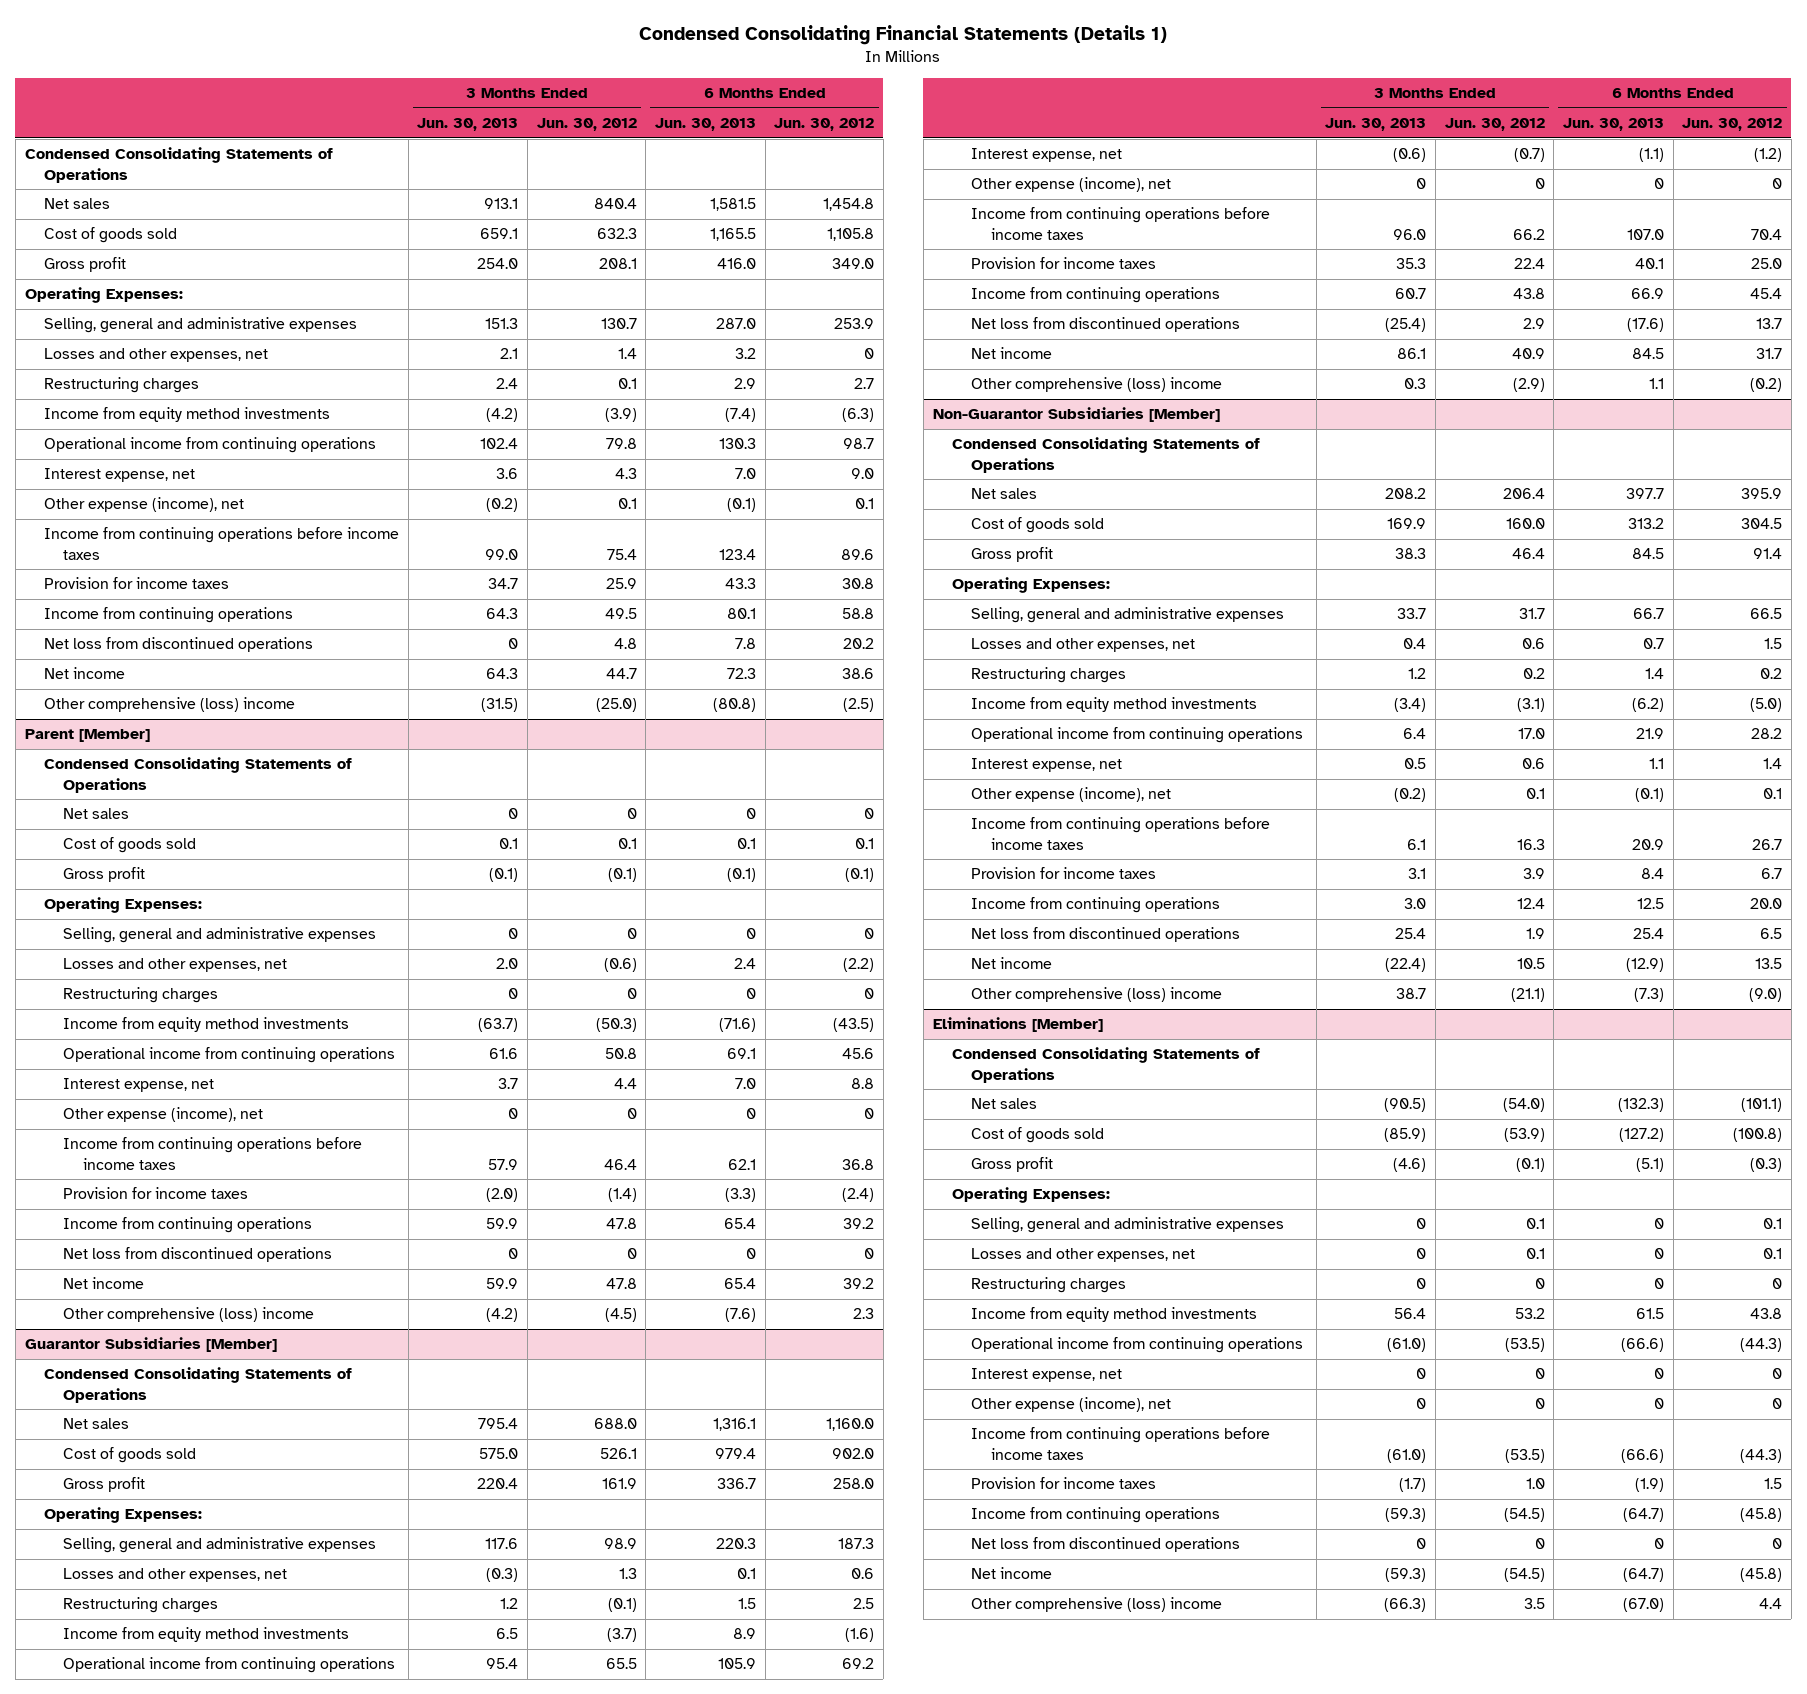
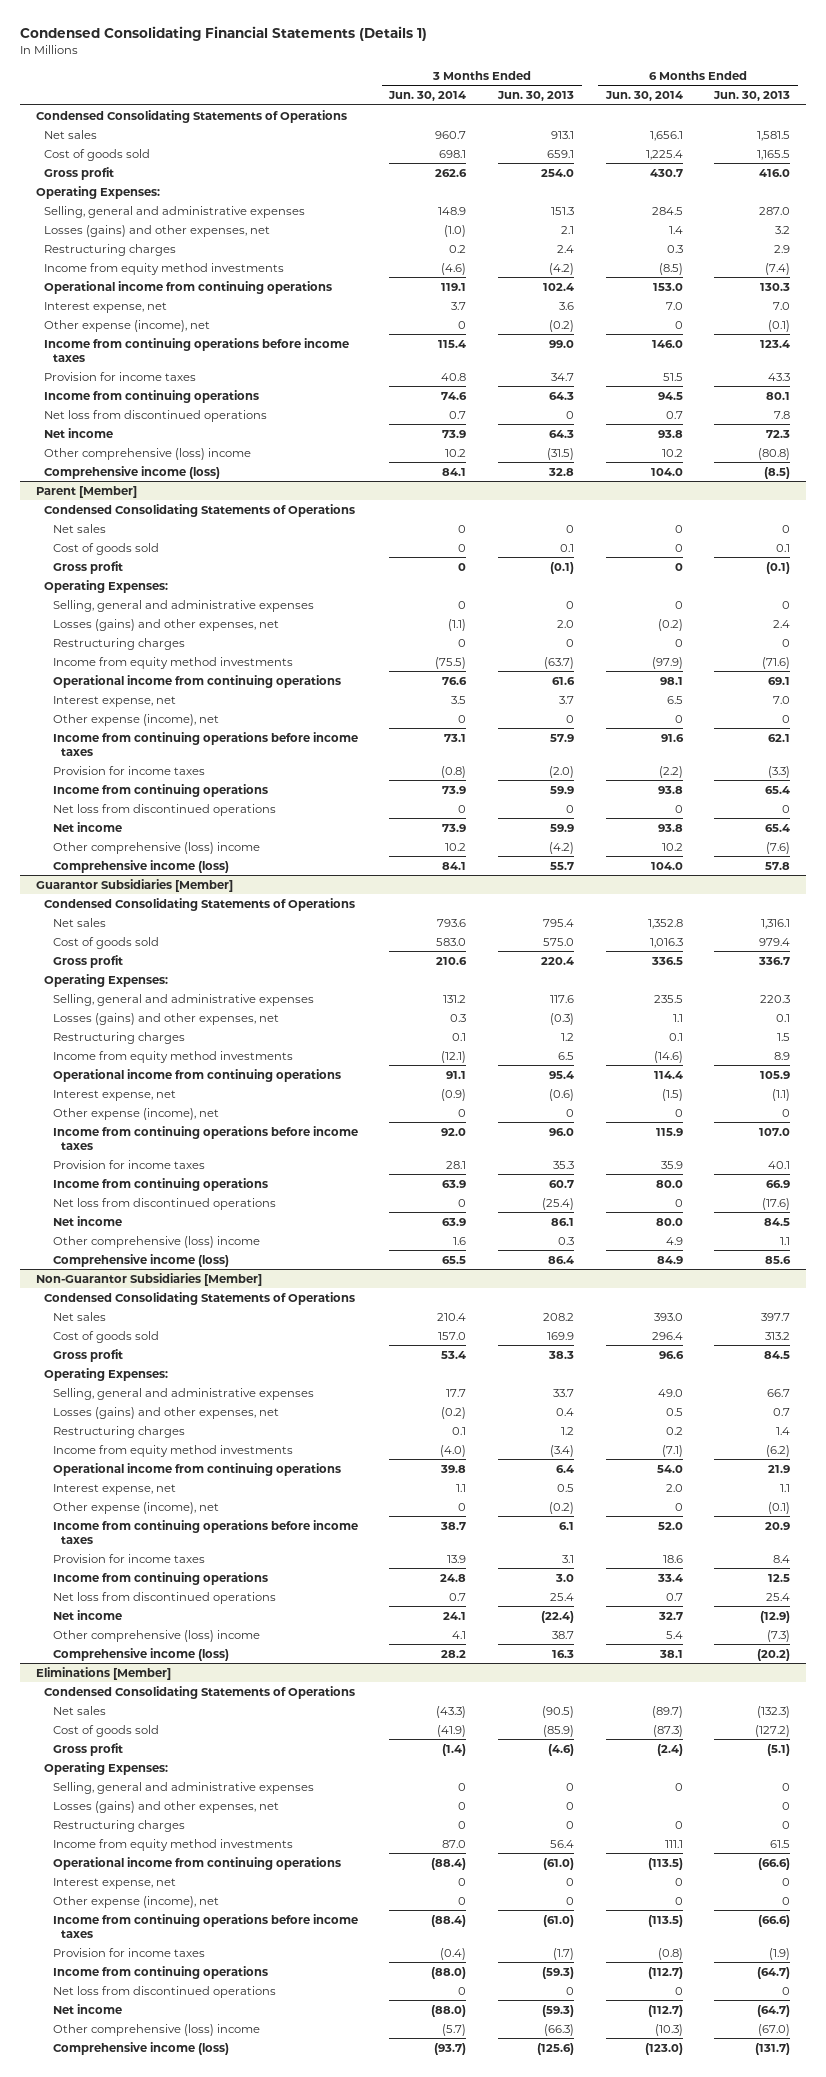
[536,118,637,132] Jun. 30, 2012 -> none
[774,118,875,132] Jun. 30, 2012 -> none
none -> [388,91,467,102] Jun. 30, 2014
none -> [604,91,683,102] Jun. 30, 2014
[43,348,268,363] Losses and other expenses, net -> [44,224,271,237] Losses (gains) and other expenses, net
none -> [44,465,221,479] Comprehensive income (loss)
[63,958,288,973] Losses and other expenses, net -> [52,618,279,631] Losses (gains) and other expenses, net
none -> [52,859,229,873] Comprehensive income (loss)
[63,1568,288,1583] Losses and other expenses, net -> [52,1012,279,1025] Losses (gains) and other expenses, net
none -> [52,1253,229,1267] Comprehensive income (loss)
[971,638,1196,653] Losses and other expenses, net -> [52,1406,279,1419] Losses (gains) and other expenses, net
none -> [52,1647,229,1661] Comprehensive income (loss)
[971,1248,1196,1263] Losses and other expenses, net -> [52,1800,279,1813] Losses (gains) and other expenses, net
none -> [52,2041,229,2055] Comprehensive income (loss)

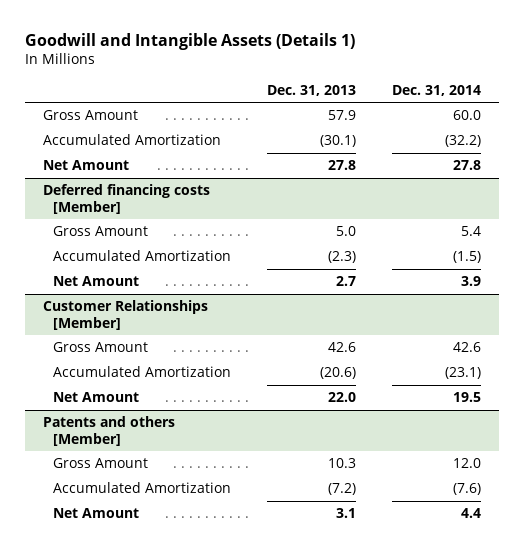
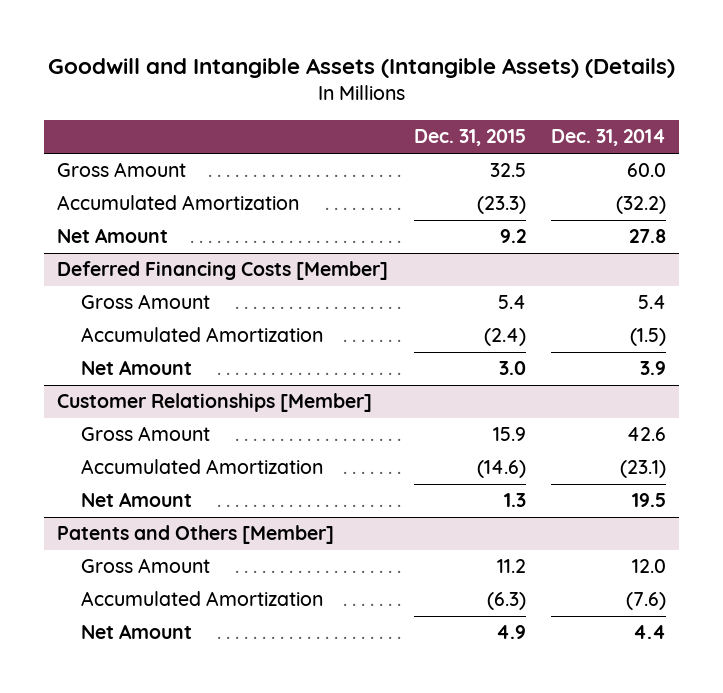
[24,32,355,50] Goodwill and Intangible Assets (Details 1) -> [47,58,675,79] Goodwill and Intangible Assets (Intangible Assets) (Details)
[267,84,357,96] Dec. 31, 2013 -> none
none -> [413,129,526,147] Dec. 31, 2015
[42,184,210,214] Deferred financing costs [Member] -> [56,261,388,281] Deferred Financing Costs [Member]
[42,416,175,446] Patents and others [Member] -> [56,525,334,545] Patents and Others [Member]

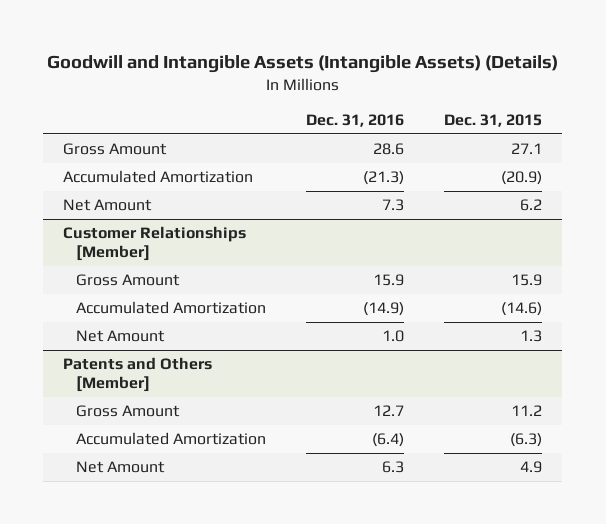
[551,129,667,147] Dec. 31, 2014 -> none
none -> [306,114,405,128] Dec. 31, 2016
[56,261,388,281] Deferred Financing Costs [Member] -> none
[81,294,211,310] Gross Amount -> none
[81,327,324,343] Accumulated Amortization -> none
[81,360,193,376] Net Amount -> none
[489,163,526,178] 32.5 -> [511,143,543,155] 27.1
[476,196,526,215] (23.3) -> [501,171,543,186] (20.9)
[499,229,526,244] 9.2 -> [520,199,543,212] 6.2

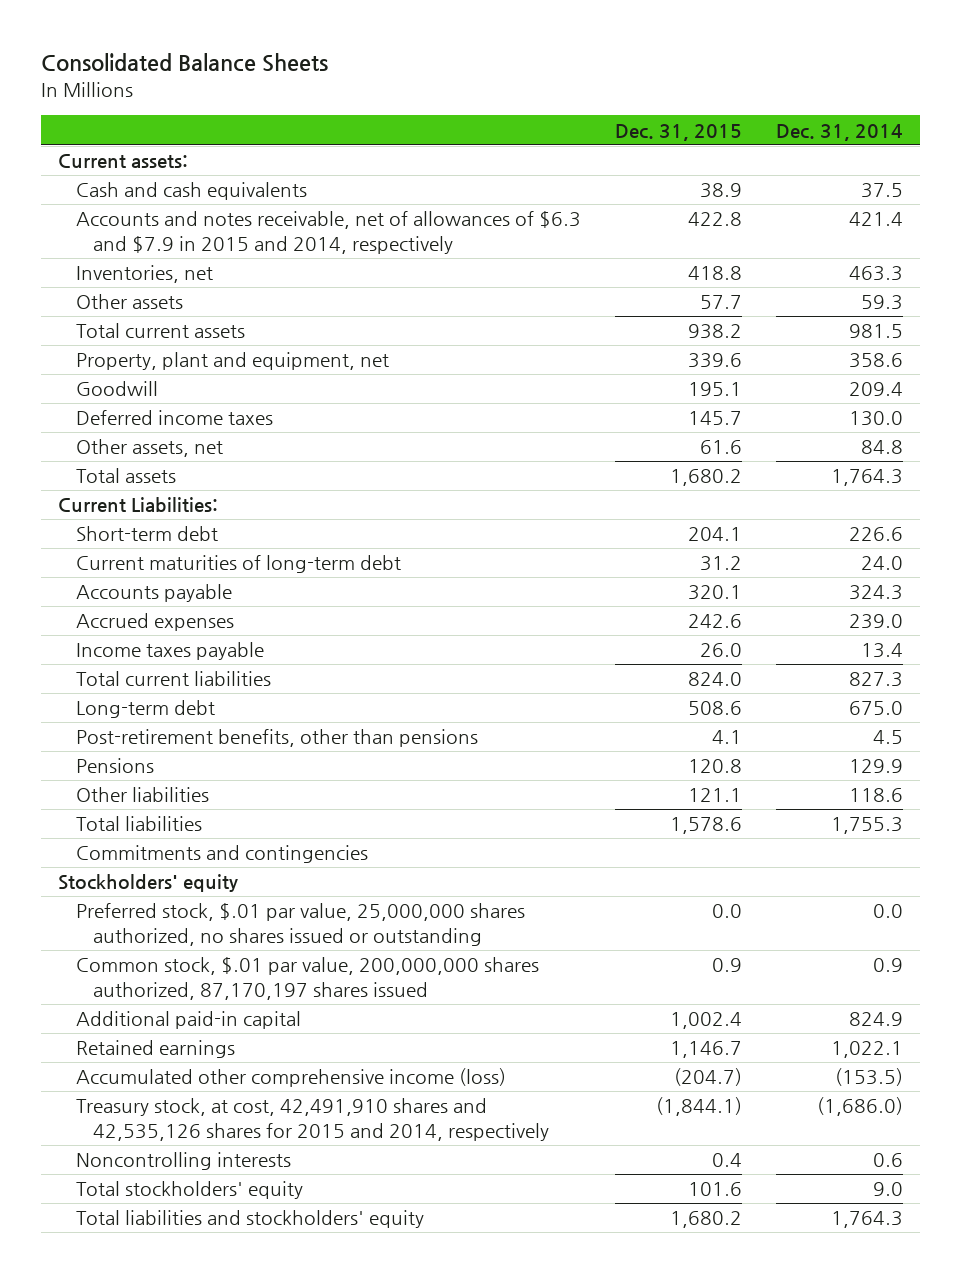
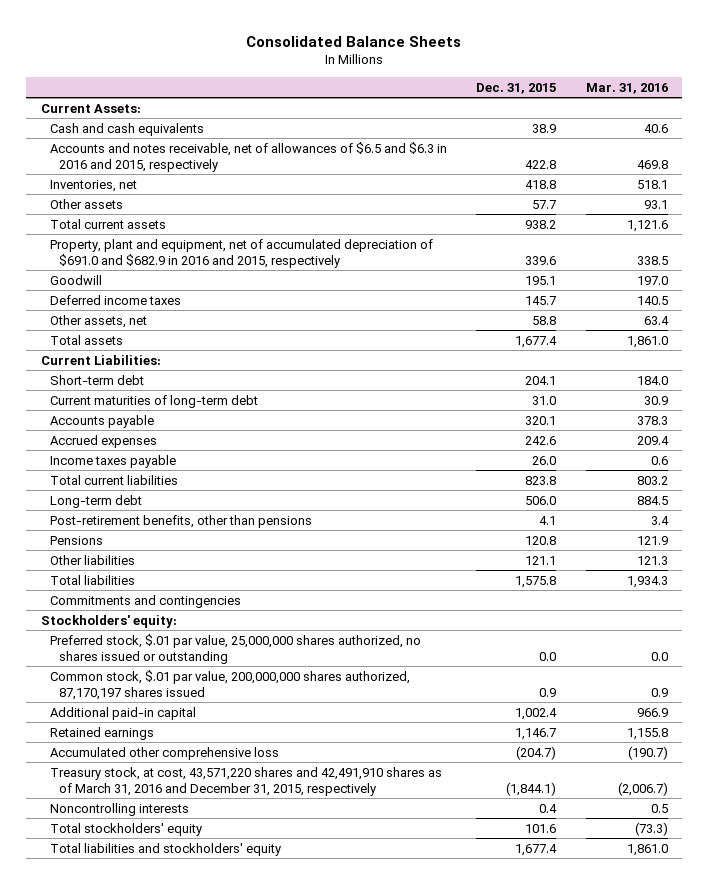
[775,123,903,141] Dec. 31, 2014 -> none
none -> [585,83,668,95] Mar. 31, 2016
[57,154,188,169] Current assets: -> [41,103,142,113] Current Assets:
[75,211,581,254] Accounts and notes receivable, net of allowances of $6.3 and $7.9 in 2015 and 2014, respectively -> [50,141,448,172] Accounts and notes receivable, net of allowances of $6.5 and $6.3 in 2016 and 2015, respectively
[75,352,389,371] Property, plant and equipment, net -> [50,238,434,268] Property, plant and equipment, net of accumulated depreciation of $691.0 and $682.9 in 2016 and 2015, respectively
[699,440,742,455] 61.6 -> [532,315,557,325] 58.8
[669,469,742,487] 1,680.2 -> [515,335,558,348] 1,677.4
[699,556,742,572] 31.2 -> [532,395,557,405] 31.0
[687,672,742,687] 824.0 -> [525,475,557,485] 823.8
[687,701,742,716] 508.6 -> [525,495,557,505] 506.0
[669,817,742,835] 1,578.6 -> [515,575,557,588] 1,575.8
[57,874,238,893] Stockholders' equity -> [41,614,178,628] Stockholders' equity:
[75,1068,506,1088] Accumulated other comprehensive income (loss) -> [50,746,280,760] Accumulated other comprehensive loss
[75,1098,550,1141] Treasury stock, at cost, 42,491,910 shares and 42,535,126 shares for 2015 and 2014, respectively -> [50,766,443,796] Treasury stock, at cost, 43,571,220 shares and 42,491,910 shares as of March 31, 2016 and December 31, 2015, respectively
[669,1211,742,1229] 1,680.2 -> [515,843,558,856] 1,677.4

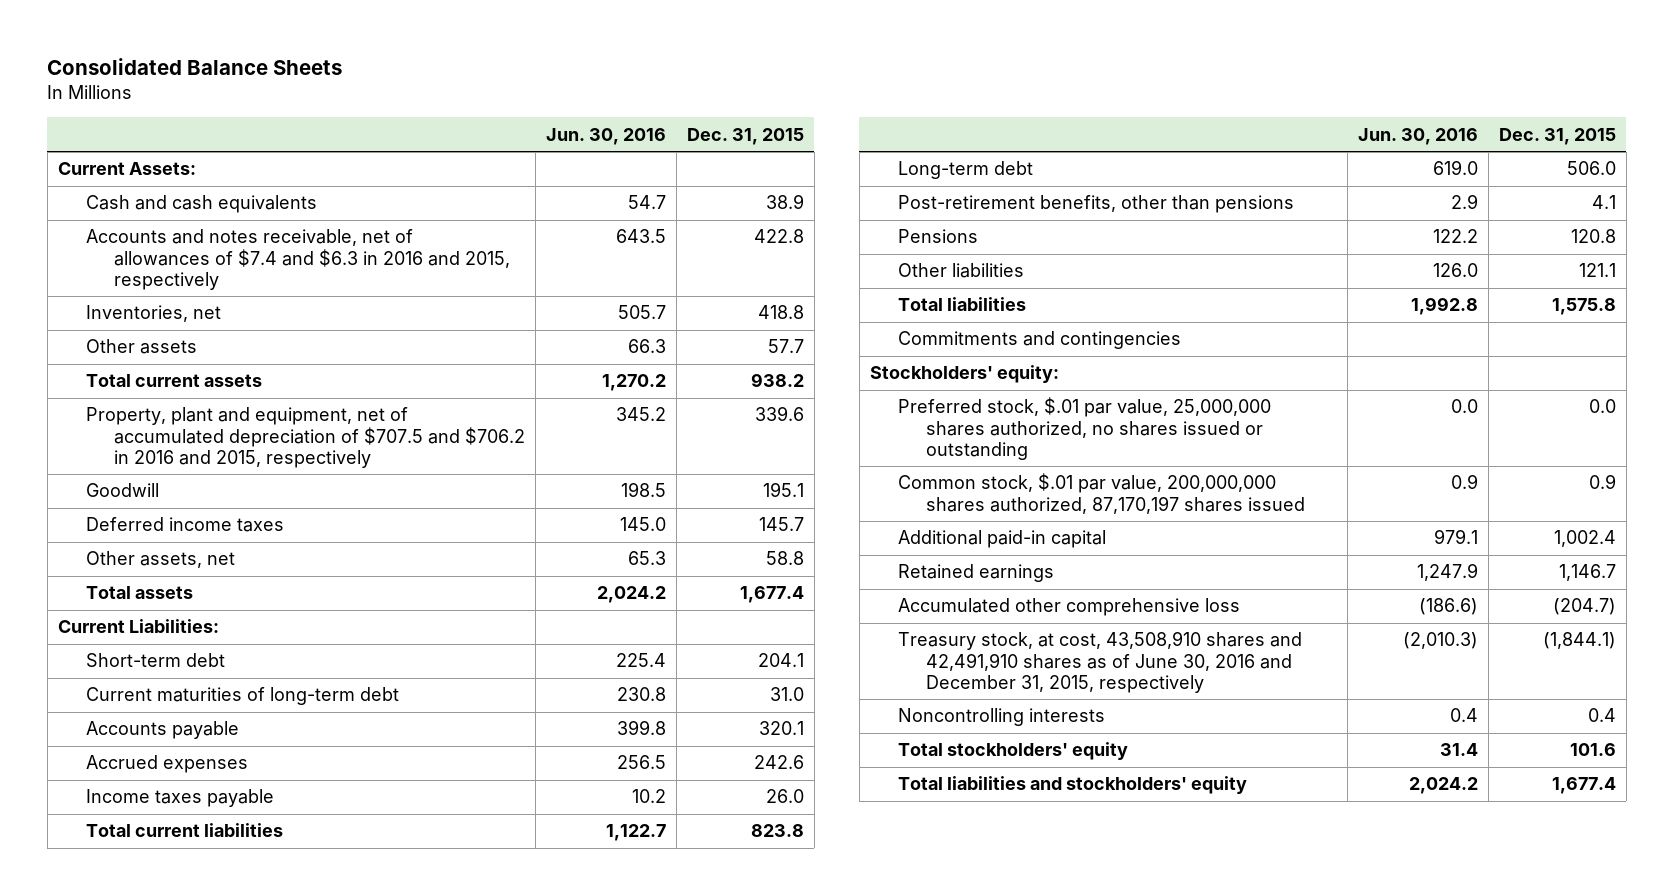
[585,83,668,95] Mar. 31, 2016 -> none
none -> [545,127,666,145] Jun. 30, 2016
[50,141,448,172] Accounts and notes receivable, net of allowances of $6.5 and $6.3 in 2016 and 2015, respectively -> [85,229,510,290] Accounts and notes receivable, net of allowances of $7.4 and $6.3 in 2016 and 2015, respectively
[50,238,434,268] Property, plant and equipment, net of accumulated depreciation of $691.0 and $682.9 in 2016 and 2015, respectively -> [85,407,525,468] Property, plant and equipment, net of accumulated depreciation of $707.5 and $706.2 in 2016 and 2015, respectively
[50,766,443,796] Treasury stock, at cost, 43,571,220 shares and 42,491,910 shares as of March 31, 2016 and December 31, 2015, respectively -> [897,631,1302,693] Treasury stock, at cost, 43,508,910 shares and 42,491,910 shares as of June 30, 2016 and December 31, 2015, respectively

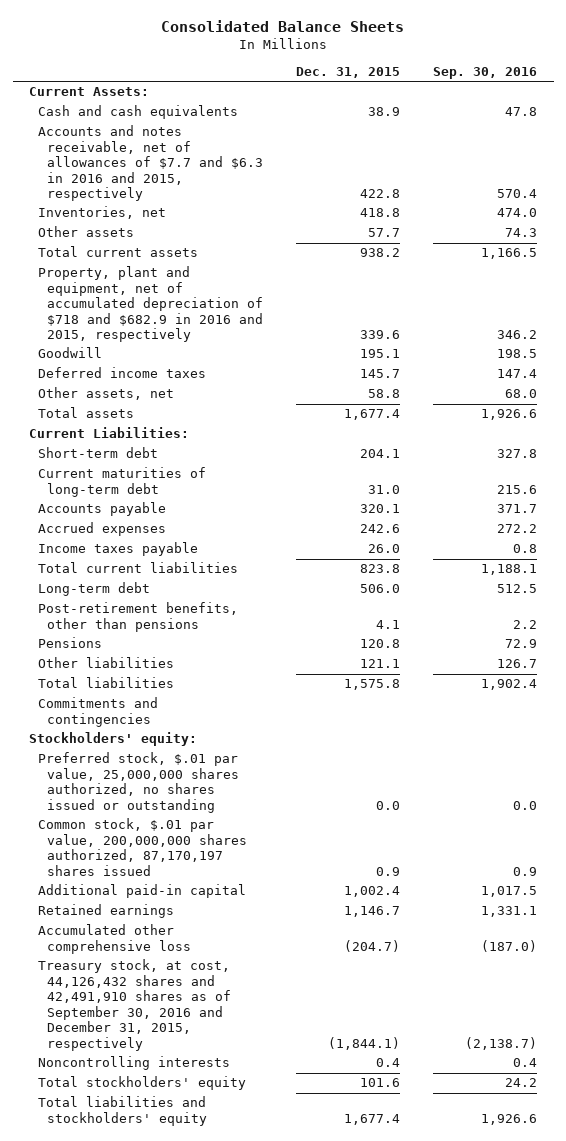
[545,127,666,145] Jun. 30, 2016 -> none
none -> [433,67,538,80] Sep. 30, 2016
[85,229,510,290] Accounts and notes receivable, net of allowances of $7.4 and $6.3 in 2016 and 2015, respectively -> [38,125,264,202] Accounts and notes receivable, net of allowances of $7.7 and $6.3 in 2016 and 2015, respectively
[85,407,525,468] Property, plant and equipment, net of accumulated depreciation of $707.5 and $706.2 in 2016 and 2015, respectively -> [38,266,264,343] Property, plant and equipment, net of accumulated depreciation of $718 and $682.9 in 2016 and 2015, respectively
[897,631,1302,693] Treasury stock, at cost, 43,508,910 shares and 42,491,910 shares as of June 30, 2016 and December 31, 2015, respectively -> [38,959,232,1051] Treasury stock, at cost, 44,126,432 shares and 42,491,910 shares as of September 30, 2016 and December 31, 2015, respectively

